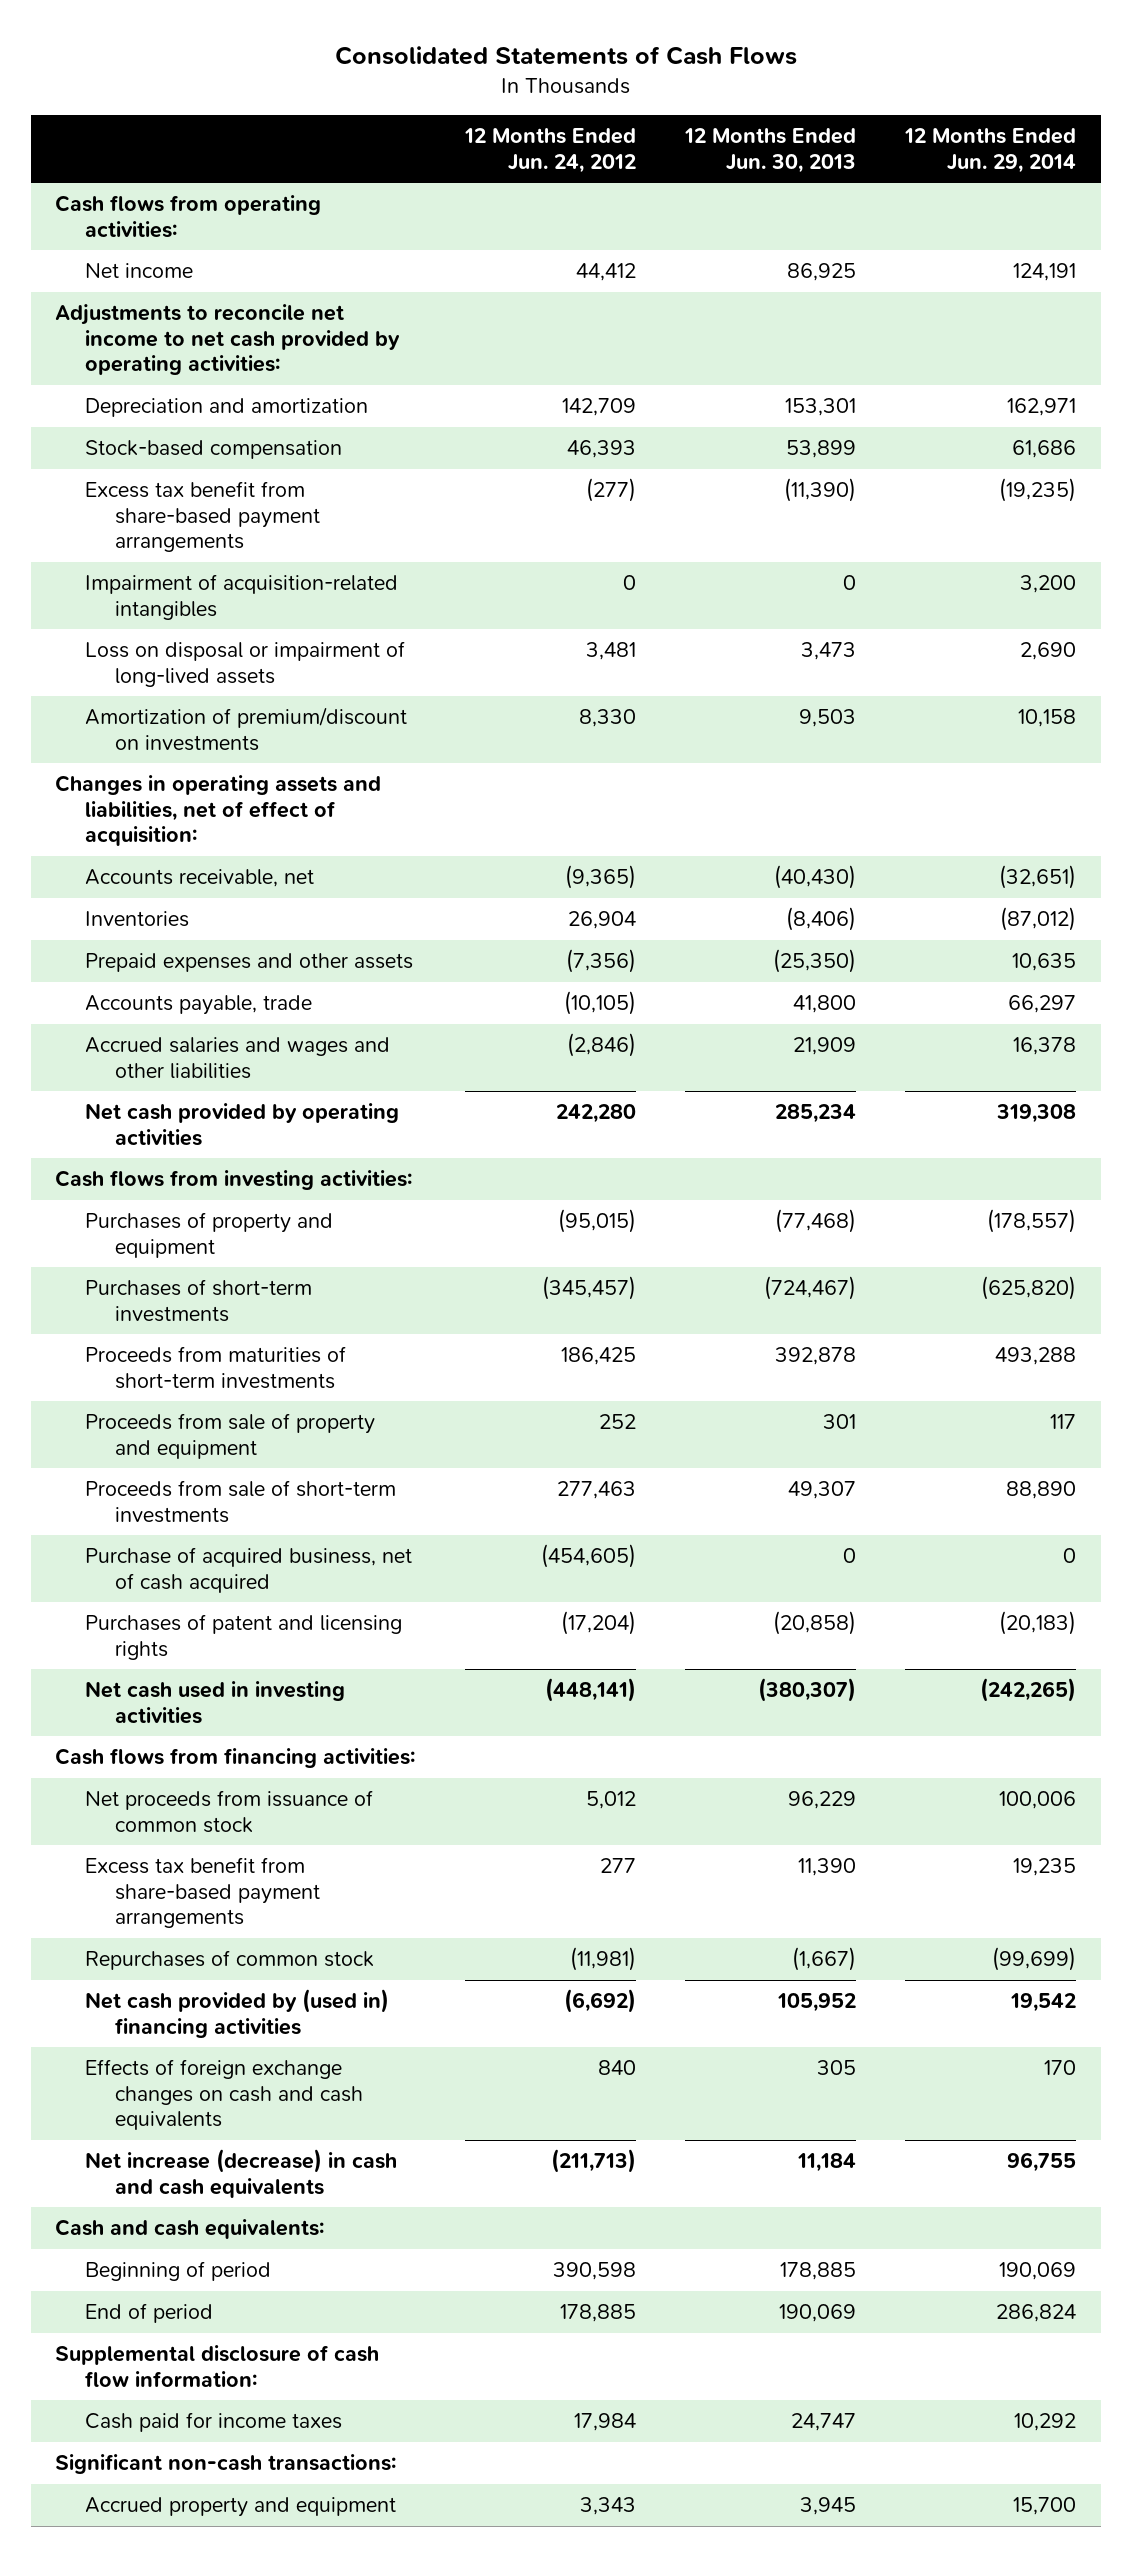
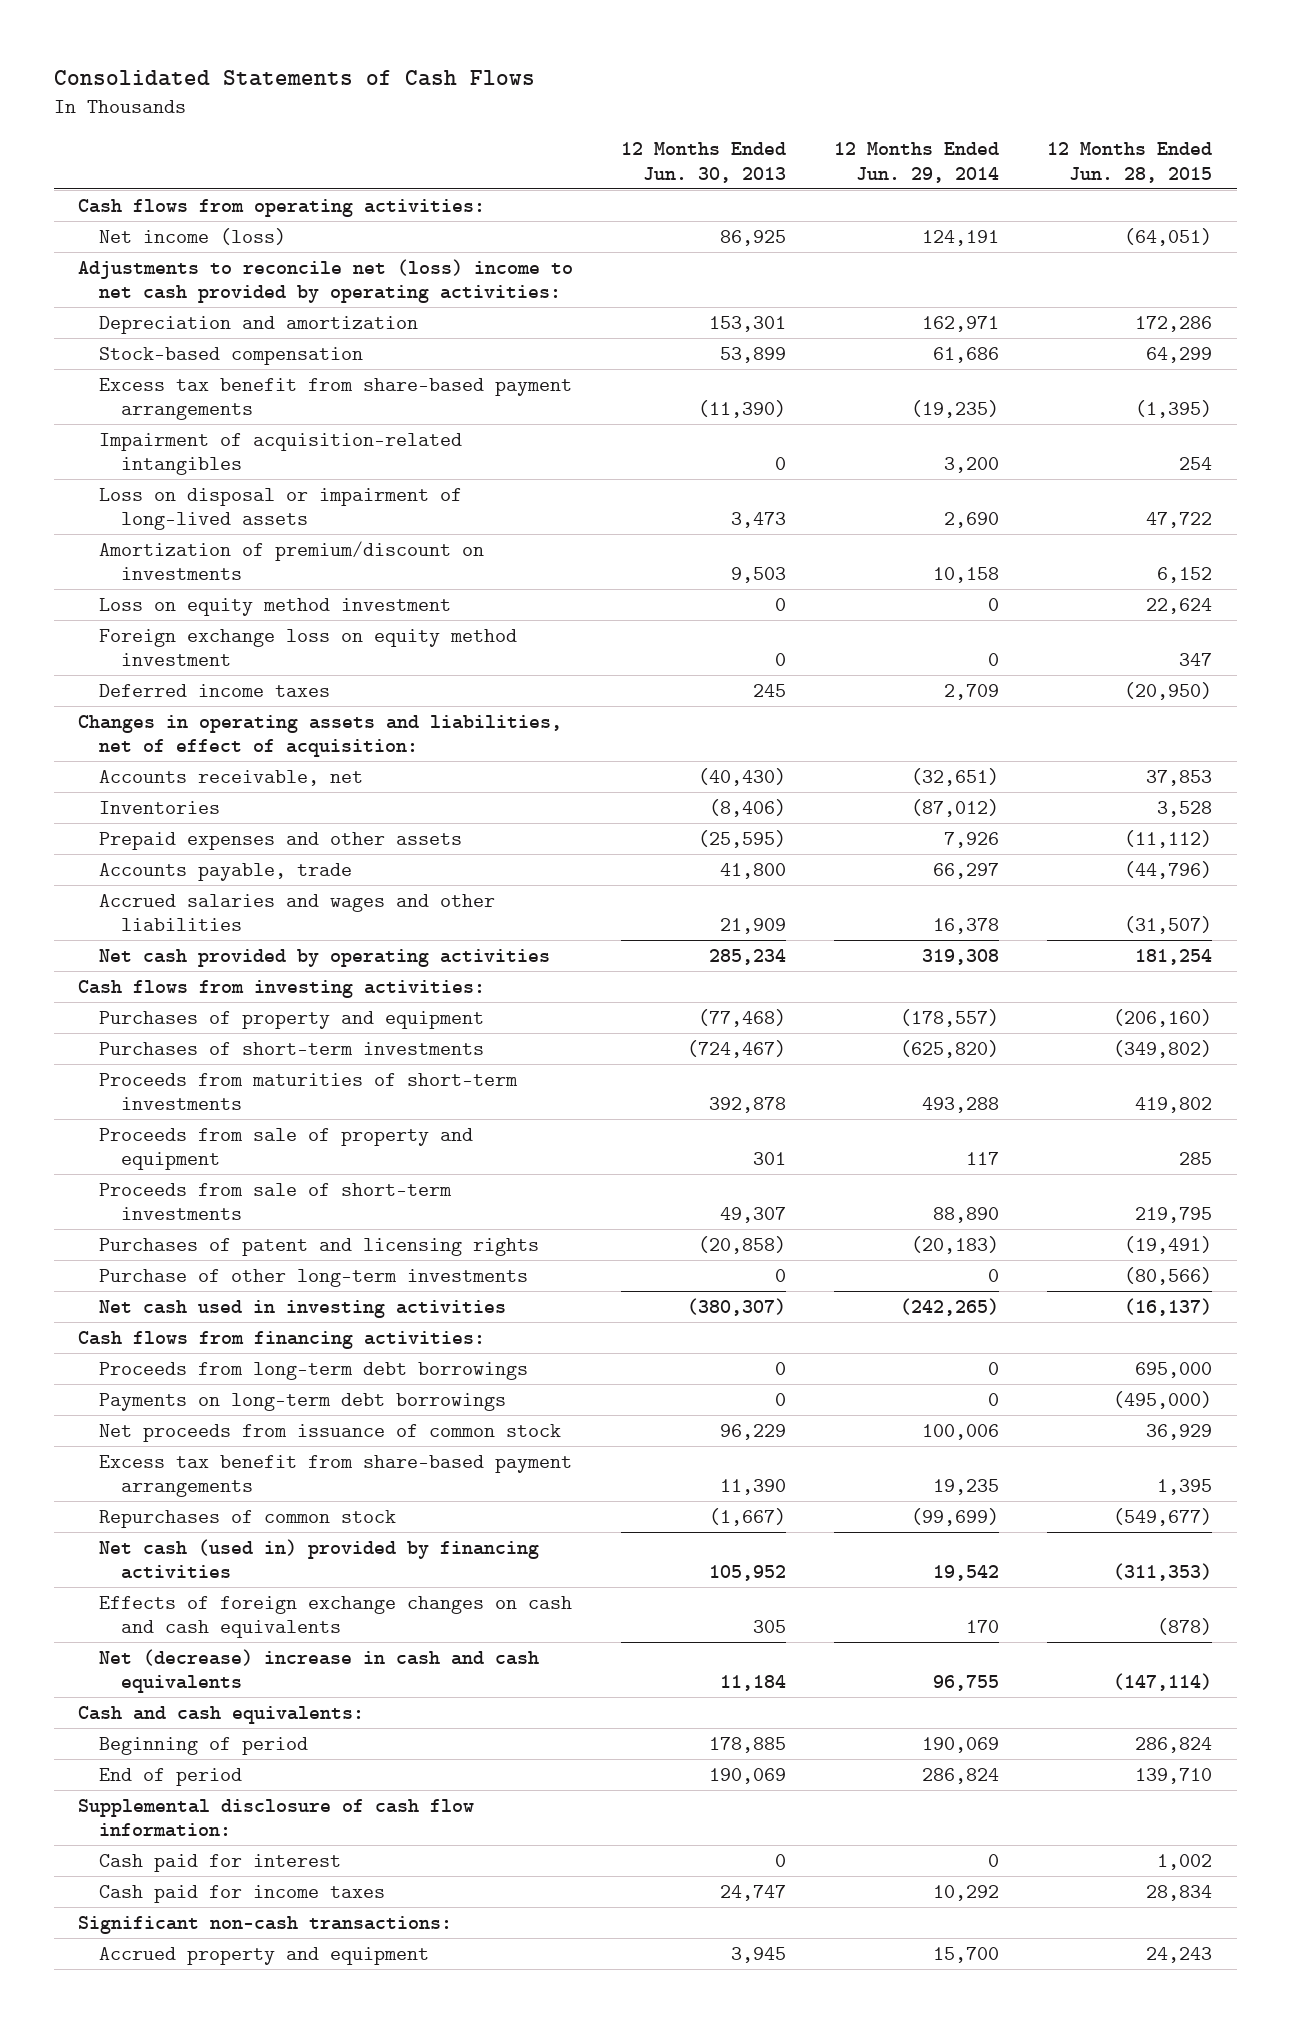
[463,128,636,173] 12 Months Ended Jun. 24, 2012 -> none
none -> [1047,141,1213,183] 12 Months Ended Jun. 28, 2015
[85,263,194,279] Net income -> [99,227,287,245] Net income (loss)
[55,304,401,376] Adjustments to reconcile net income to net cash provided by operating activities: -> [77,258,573,304] Adjustments to reconcile net (loss) income to net cash provided by operating activities:
none -> [99,597,452,616] Loss on equity method investment
none -> [99,628,518,667] Foreign exchange loss on equity method investment
none -> [99,683,331,697] Deferred income taxes
[773,949,857,974] (25,350) -> [698,829,787,848] (25,595)
[1012,953,1077,972] 10,635 -> [944,831,1000,848] 7,926
[85,1547,413,1593] Purchase of acquired business, net of cash acquired -> none
none -> [99,1268,529,1287] Purchase of other long-term investments
none -> [99,1361,529,1380] Proceeds from long-term debt borrowings
none -> [99,1392,507,1411] Payments on long-term debt borrowings
[85,1989,390,2038] Net cash provided by (used in) financing activities -> [99,1538,540,1580] Net cash (used in) provided by financing activities
[85,2149,398,2198] Net increase (decrease) in cash and cash equivalents -> [99,1648,540,1694] Net (decrease) increase in cash and cash equivalents
none -> [99,1853,342,1872] Cash paid for interest

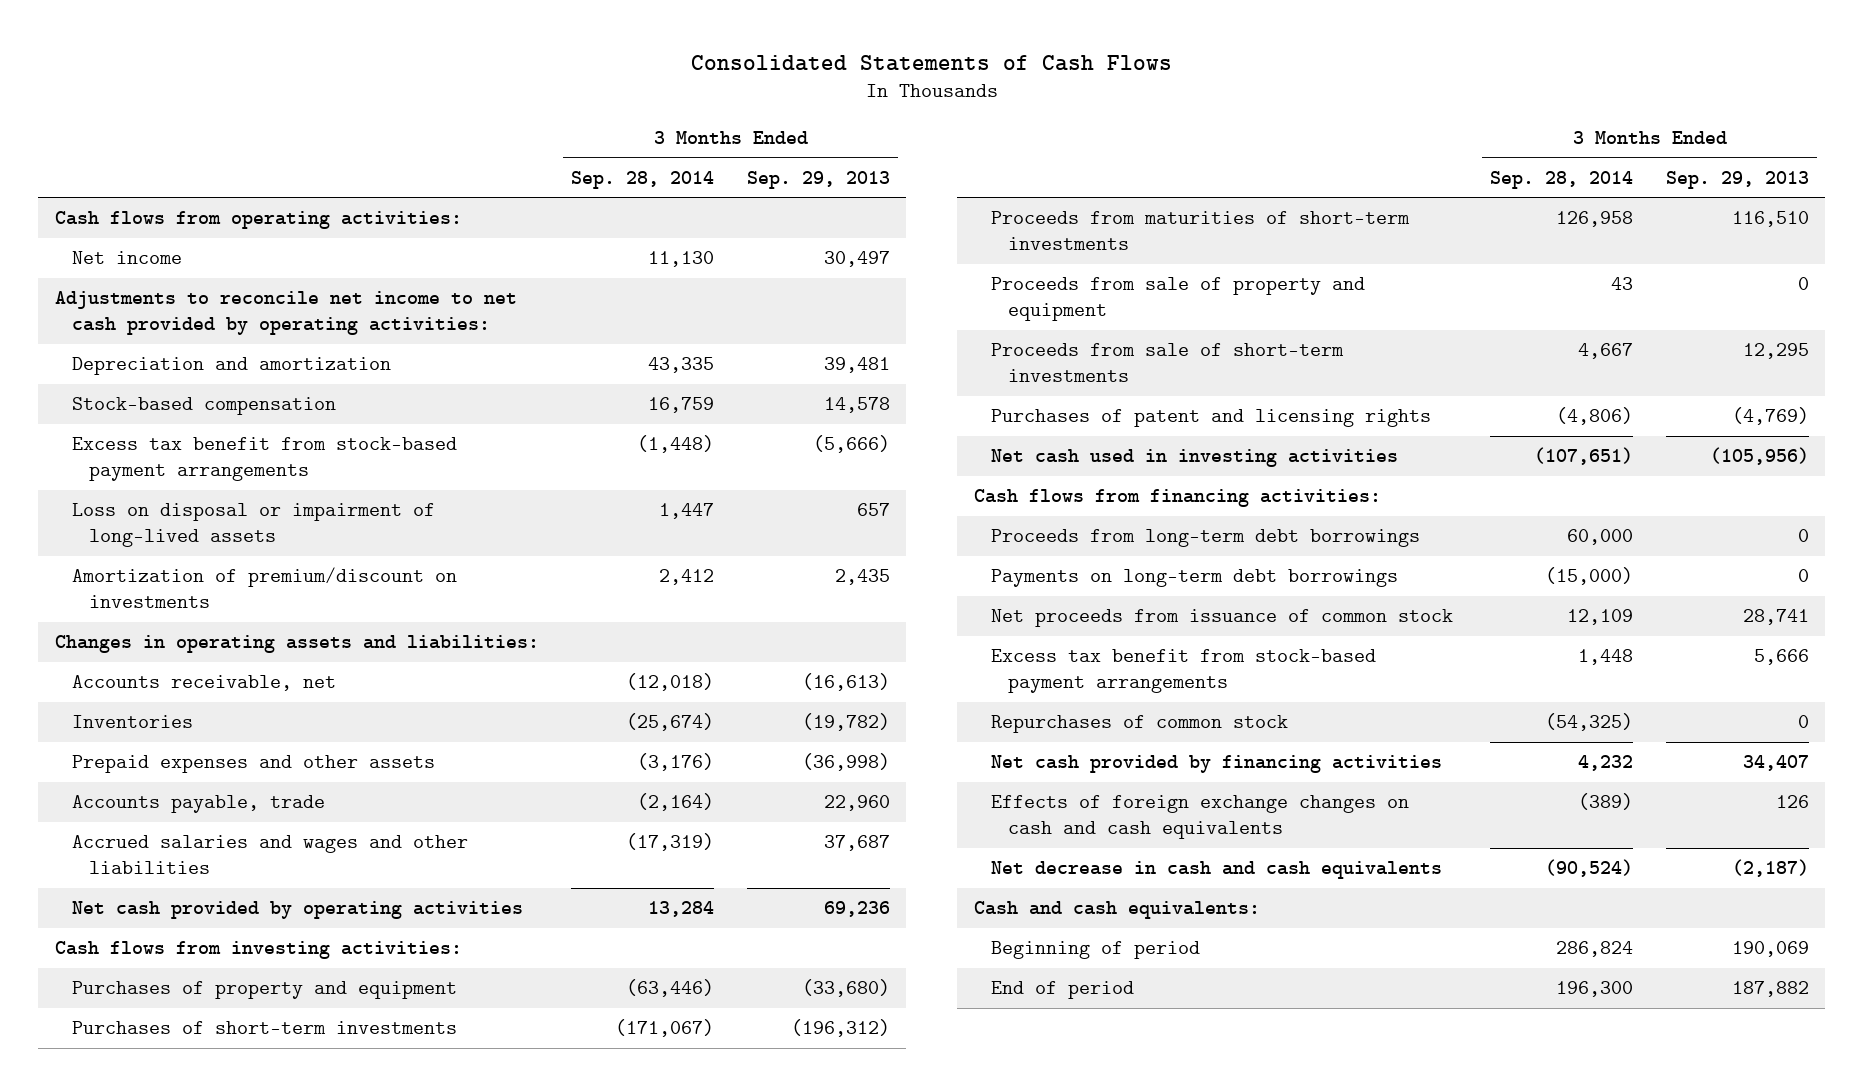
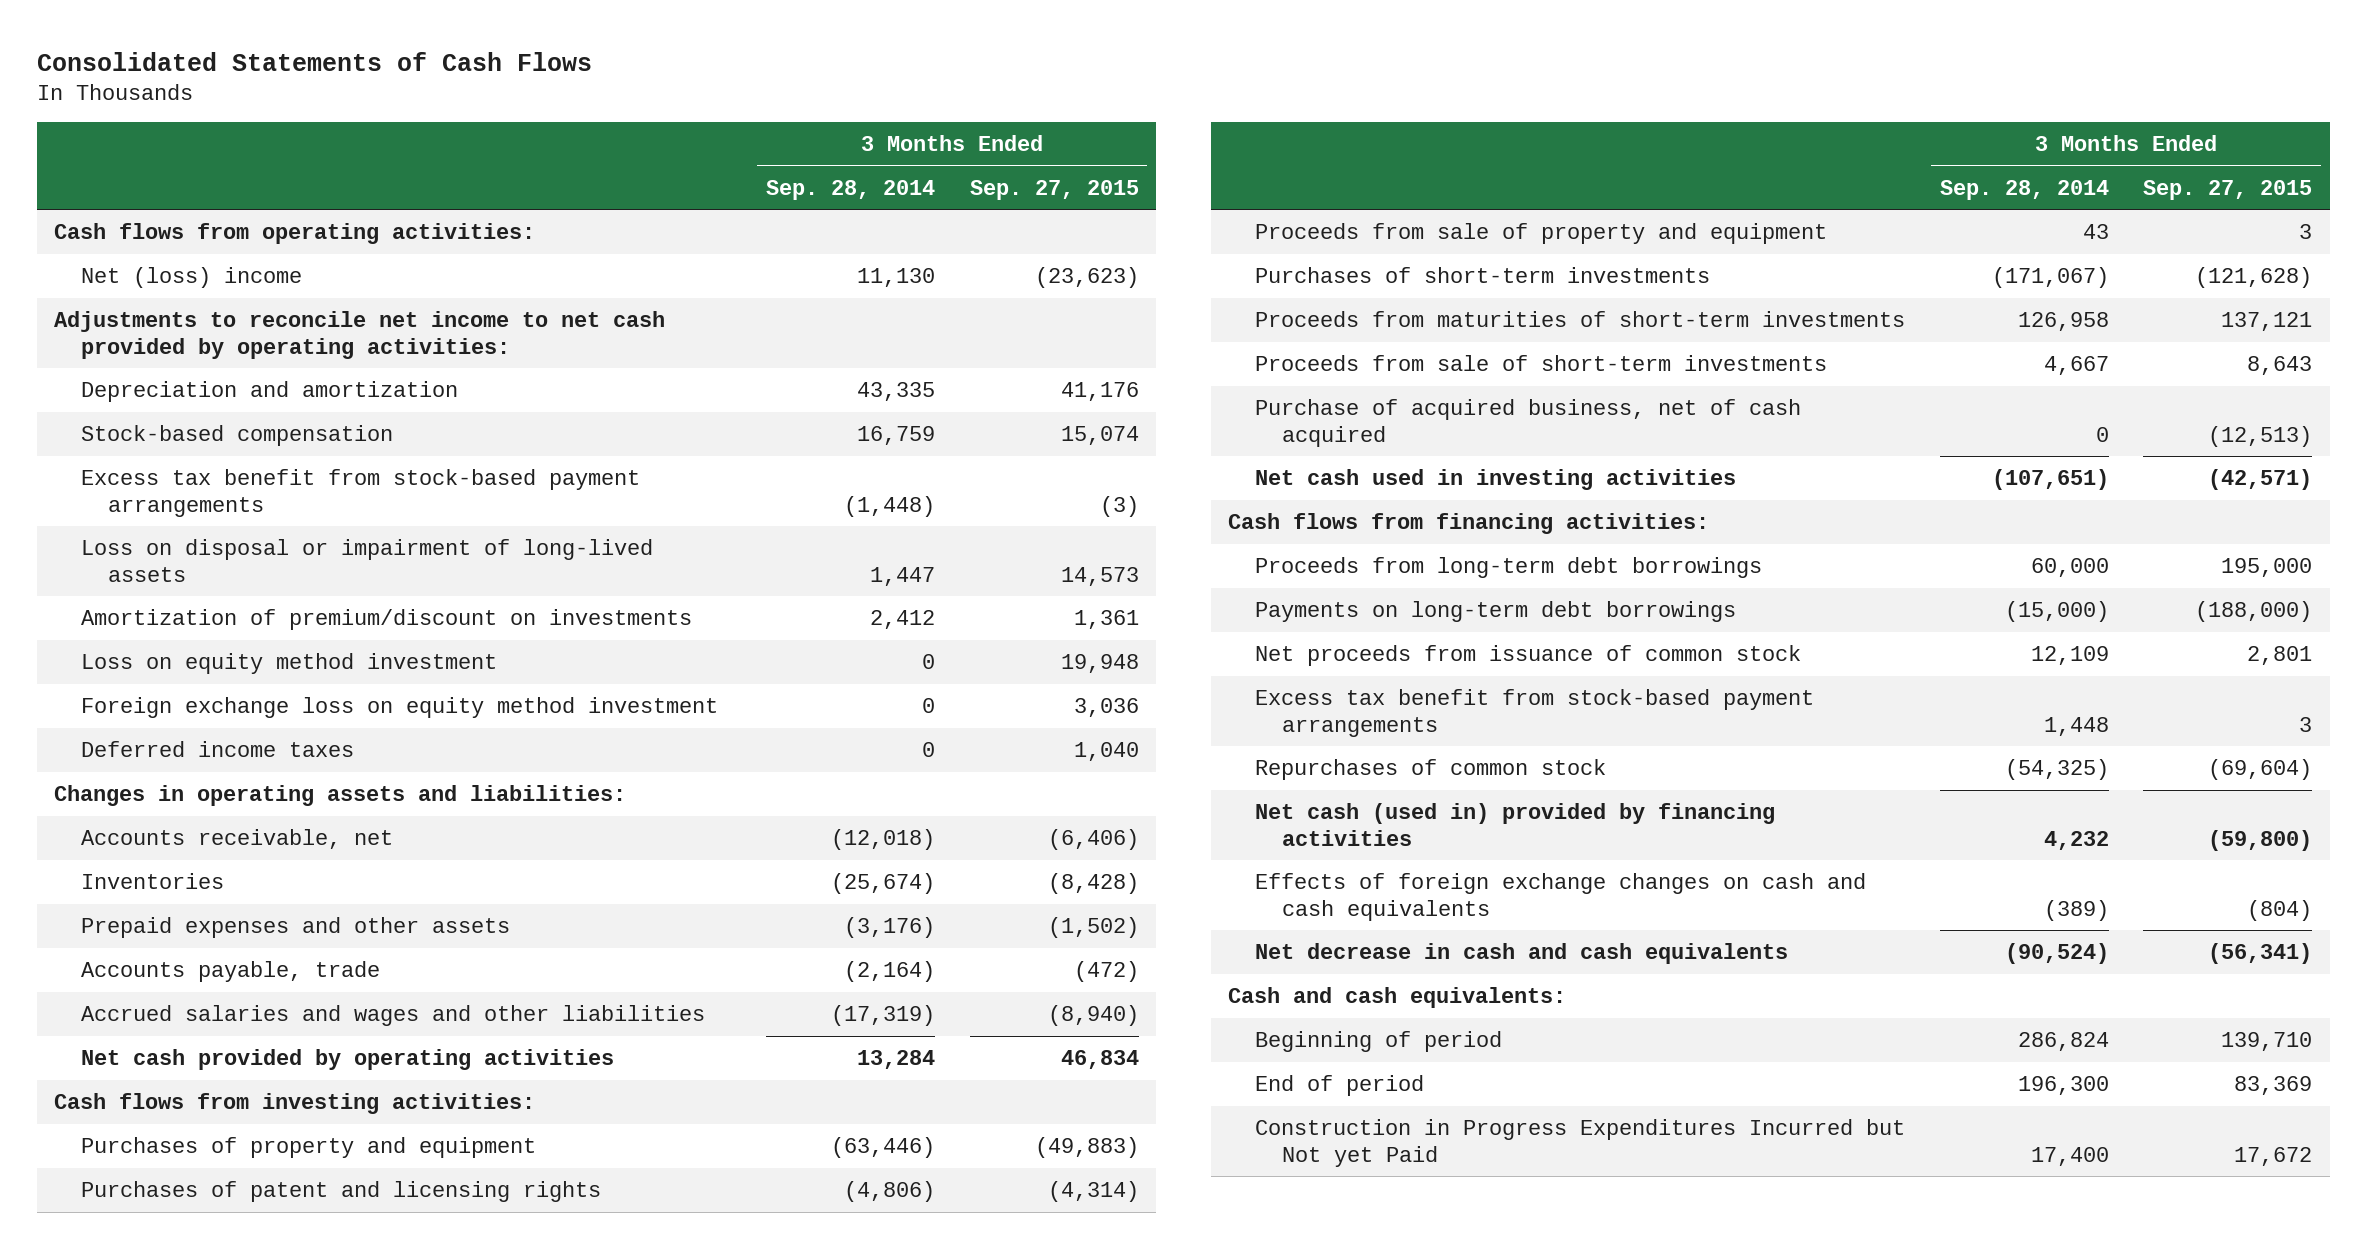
[747,170,891,189] Sep. 29, 2013 -> none
none -> [969,179,1139,200] Sep. 27, 2015
[71,251,182,265] Net income -> [81,266,303,288] Net (loss) income
none -> [81,652,498,674] Loss on equity method investment
none -> [81,696,719,718] Foreign exchange loss on equity method investment
none -> [81,740,355,757] Deferred income taxes
[990,409,1431,428] Purchases of patent and licensing rights -> [81,1180,602,1202] Purchases of patent and licensing rights
[990,277,1365,322] Proceeds from sale of property and equipment -> [1254,222,1827,244] Proceeds from sale of property and equipment
none -> [1254,398,1801,447] Purchase of acquired business, net of cash acquired
[990,755,1442,774] Net cash provided by financing activities -> [1254,802,1775,846] Net cash (used in) provided by financing activities
none -> [1254,1118,1905,1167] Construction in Progress Expenditures Incurred but Not yet Paid

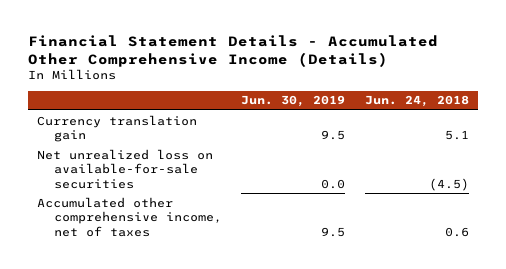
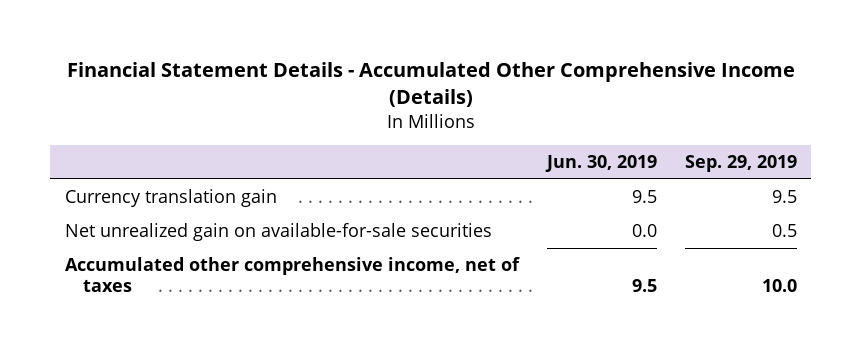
[364,95,469,108] Jun. 24, 2018 -> none
none -> [685,154,798,172] Sep. 29, 2019
[37,148,214,189] Net unrealized loss on available-for-sale securities -> [64,222,492,241] Net unrealized gain on available-for-sale securities

